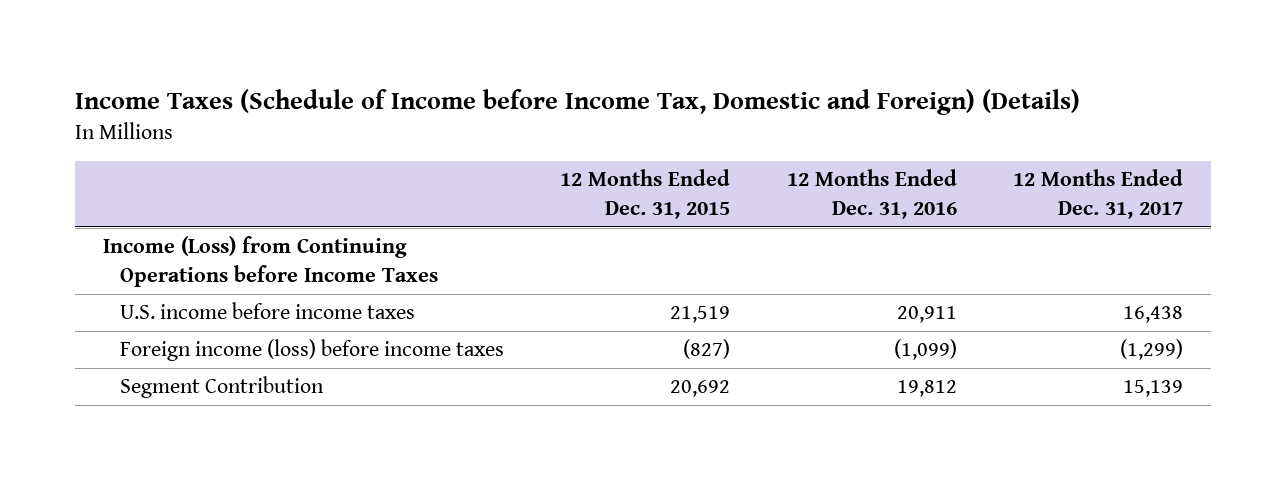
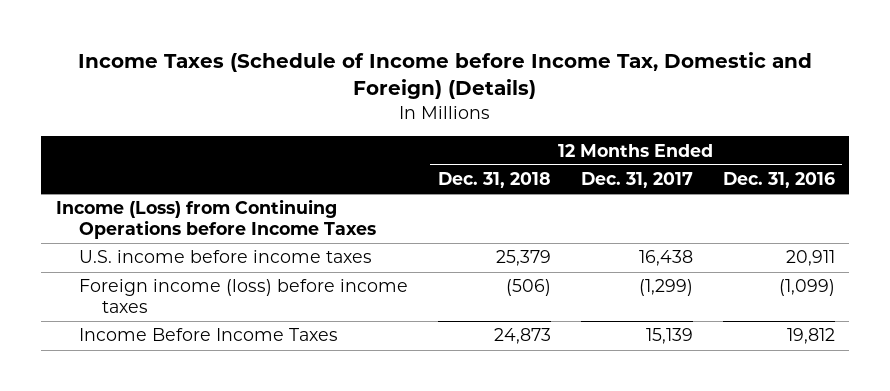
[560,169,731,219] 12 Months Ended Dec. 31, 2015 -> none
none -> [437,172,551,189] Dec. 31, 2018
[120,376,325,399] Segment Contribution -> [79,328,339,342] Income Before Income Taxes

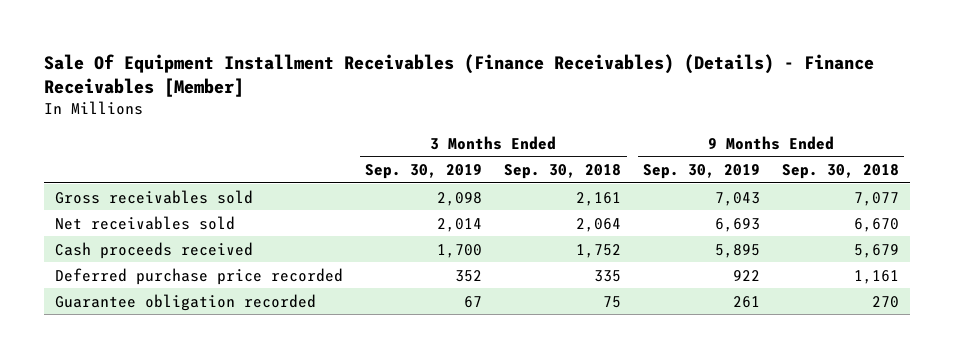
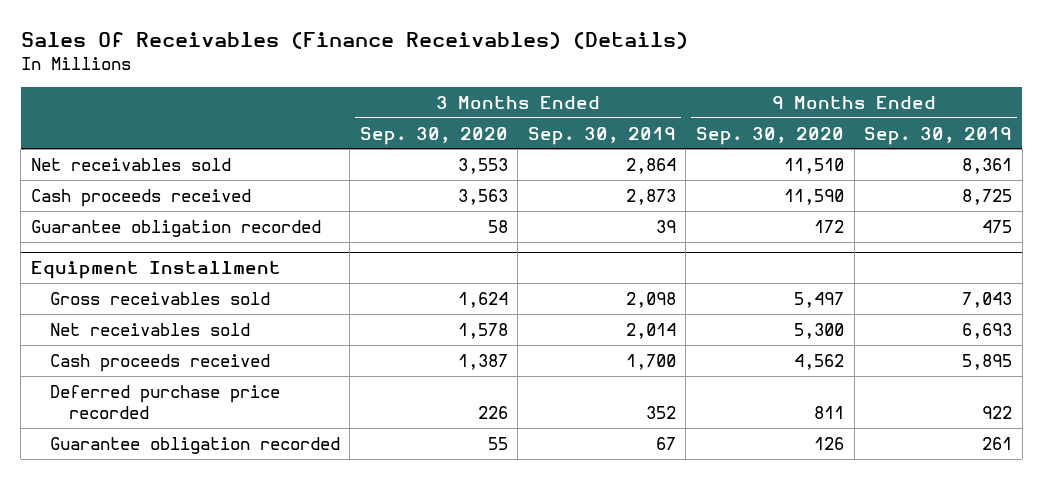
[44,53,875,98] Sale Of Equipment Installment Receivables (Finance Receivables) (Details) - Finance Receivables [Member] -> [20,31,688,49] Sales Of Receivables (Finance Receivables) (Details)
[504,163,622,179] Sep. 30, 2018 -> none
[781,163,899,179] Sep. 30, 2018 -> none
none -> [359,126,508,145] Sep. 30, 2020
none -> [695,126,844,145] Sep. 30, 2020
none -> [30,157,231,171] Net receivables sold
none -> [30,188,251,207] Cash proceeds received
none -> [30,219,321,237] Guarantee obligation recorded
none -> [30,261,281,280] Equipment Installment

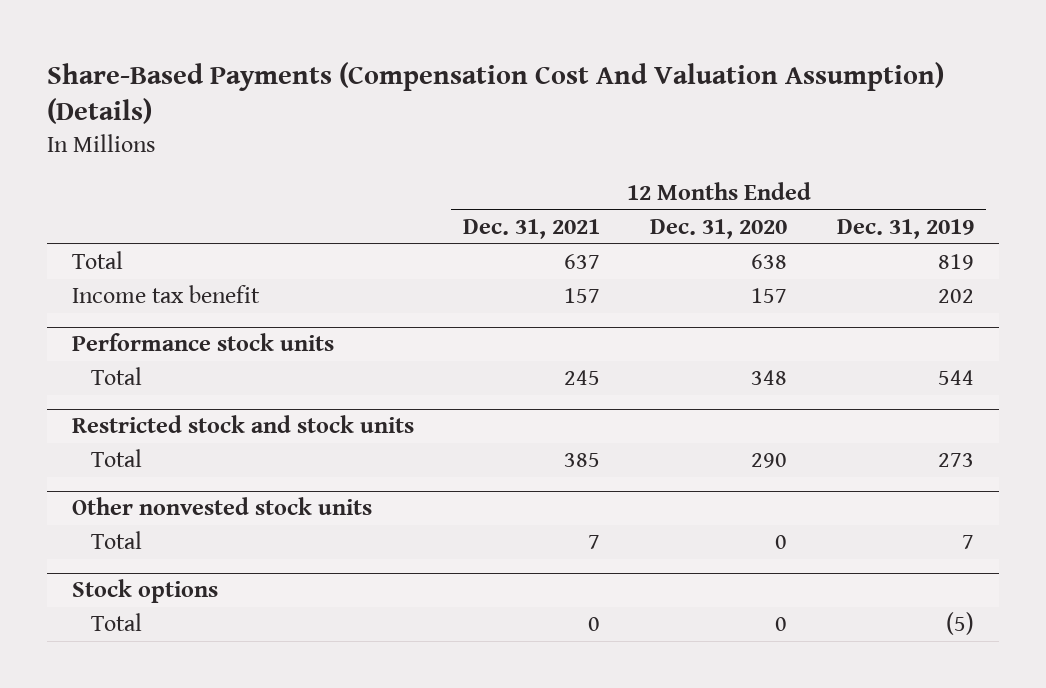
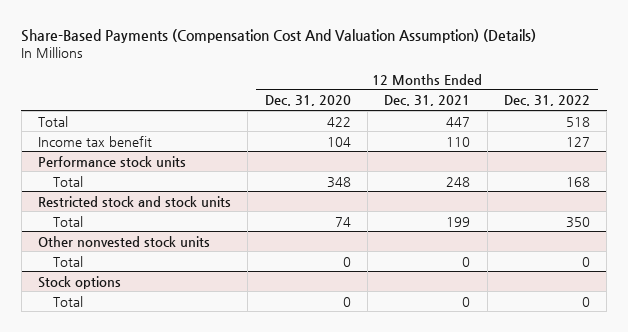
[836,219,974,240] Dec. 31, 2019 -> none
none -> [504,95,591,107] Dec. 31, 2022
[564,254,601,270] 637 -> [446,116,471,127] 447
[751,254,788,270] 638 -> [326,116,351,127] 422
[564,288,601,304] 157 -> [446,136,471,147] 110
[751,288,788,304] 157 -> [326,136,351,147] 104
[564,370,601,386] 245 -> [446,176,471,187] 248
[564,453,601,468] 385 -> [446,216,471,227] 199
[751,453,788,469] 290 -> [334,216,351,227] 74
[588,535,601,550] 7 -> [462,256,471,267] 0

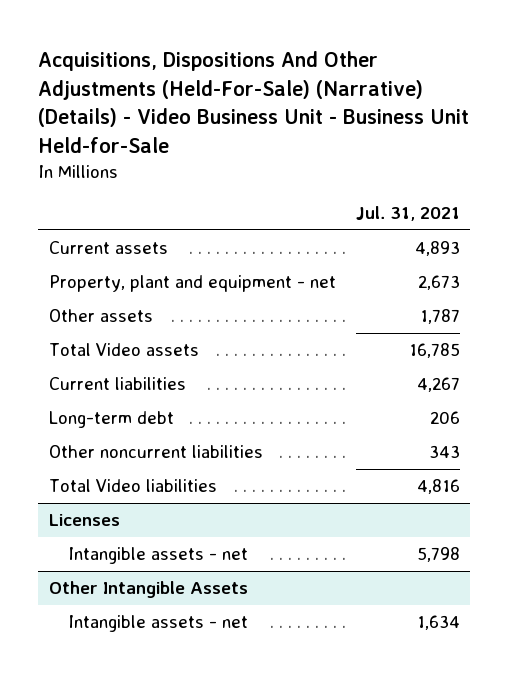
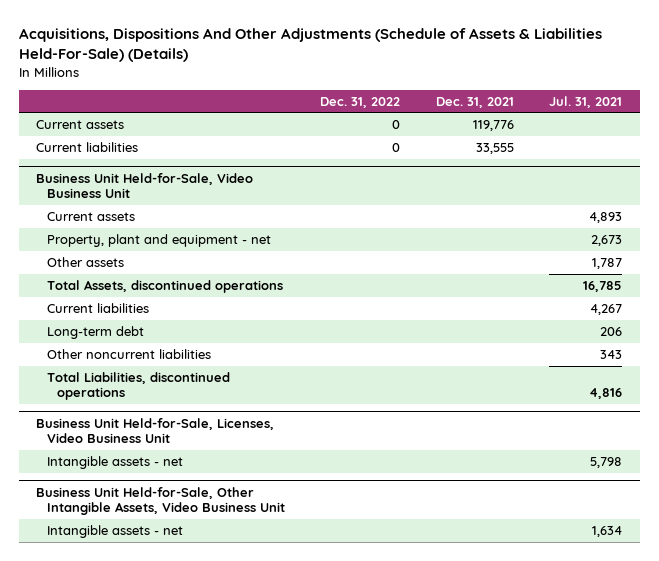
[38,50,470,153] Acquisitions, Dispositions And Other Adjustments (Held-For-Sale) (Narrative) (Details) - Video Business Unit - Business Unit Held-for-Sale -> [18,27,602,63] Acquisitions, Dispositions And Other Adjustments (Schedule of Assets & Liabilities Held-For-Sale) (Details)
none -> [320,96,401,108] Dec. 31, 2022
none -> [435,96,514,108] Dec. 31, 2021
none -> [36,119,125,129] Current assets
none -> [36,141,139,152] Current liabilities
none -> [36,172,254,199] Business Unit Held-for-Sale, Video Business Unit
[48,343,199,357] Total Video assets -> [46,279,283,293] Total Assets, discontinued operations
[48,514,120,527] Licenses -> none
[48,479,217,493] Total Video liabilities -> [46,371,230,401] Total Liabilities, discontinued operations
none -> [36,417,275,444] Business Unit Held-for-Sale, Licenses, Video Business Unit
[48,581,248,599] Other Intangible Assets -> none
none -> [36,486,285,516] Business Unit Held-for-Sale, Other Intangible Assets, Video Business Unit

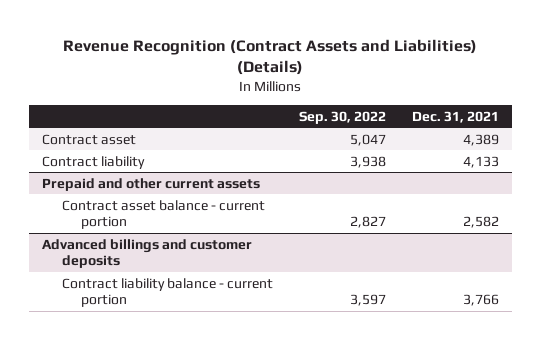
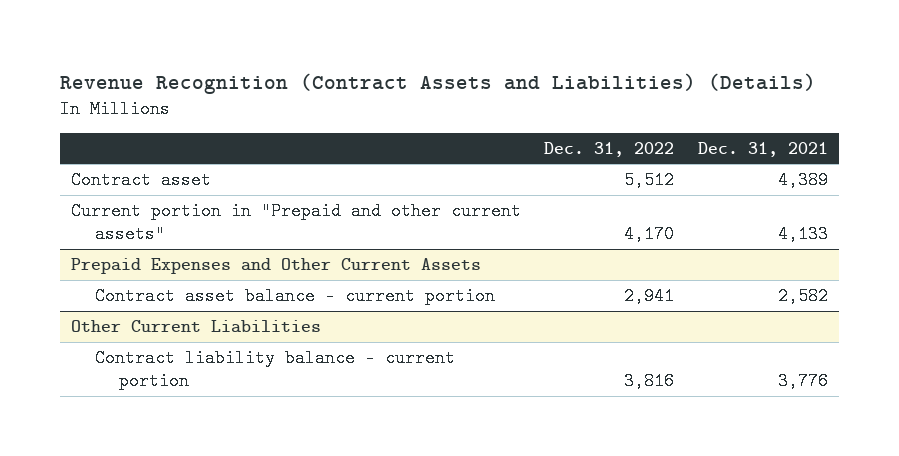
[298,110,386,124] Sep. 30, 2022 -> none
none -> [544,141,675,157] Dec. 31, 2022
[42,155,146,169] Contract liability -> [71,202,522,244] Current portion in "Prepaid and other current assets"
[42,177,261,191] Prepaid and other current assets -> [71,258,482,275] Prepaid Expenses and Other Current Assets
[42,238,253,269] Advanced billings and customer deposits -> [71,320,322,334] Other Current Liabilities
[462,294,499,307] 3,766 -> [777,372,828,391] 3,776

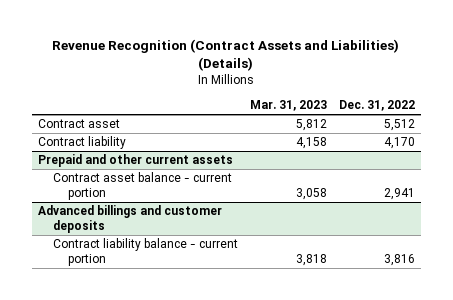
[697,141,828,157] Dec. 31, 2021 -> none
none -> [249,100,327,112] Mar. 31, 2023
[71,202,522,244] Current portion in "Prepaid and other current assets" -> [37,136,126,150] Contract liability
[71,258,482,275] Prepaid Expenses and Other Current Assets -> [37,154,233,168] Prepaid and other current assets
[71,320,322,334] Other Current Liabilities -> [37,205,222,234] Advanced billings and customer deposits

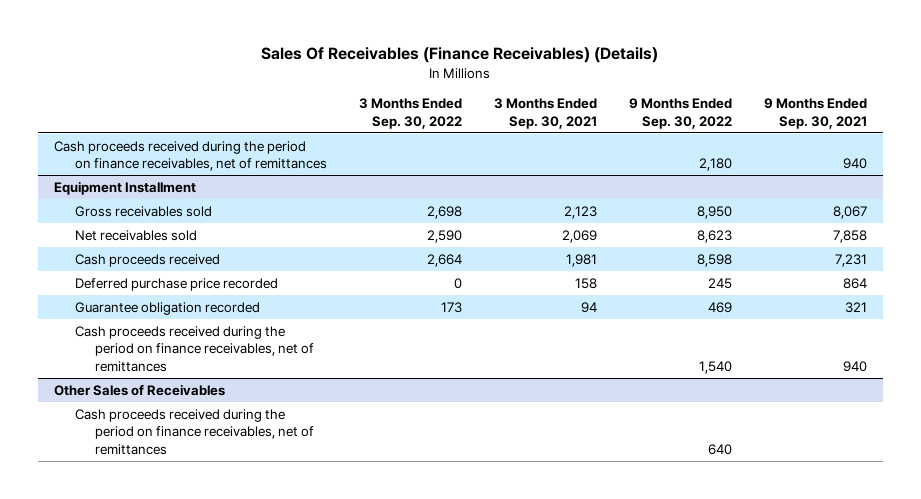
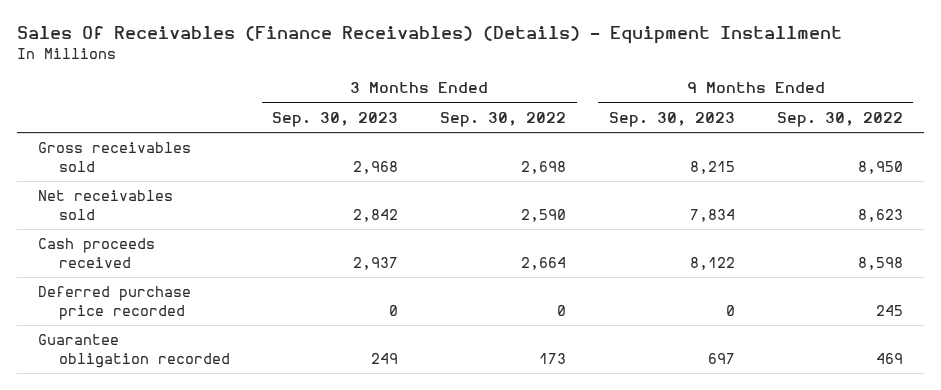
[261,47,659,64] Sales Of Receivables (Finance Receivables) (Details) -> [16,26,842,45] Sales Of Receivables (Finance Receivables) (Details) - Equipment Installment
[493,98,597,129] 3 Months Ended Sep. 30, 2021 -> none
[763,98,867,129] 9 Months Ended Sep. 30, 2021 -> none
none -> [272,111,399,127] Sep. 30, 2023
none -> [608,111,735,127] Sep. 30, 2023
[53,140,327,172] Cash proceeds received during the period on finance receivables, net of remittances -> none
[53,180,196,195] Equipment Installment -> none
[74,325,315,373] Cash proceeds received during the period on finance receivables, net of remittances -> none
[53,383,225,396] Other Sales of Receivables -> none
[74,408,315,456] Cash proceeds received during the period on finance receivables, net of remittances -> none

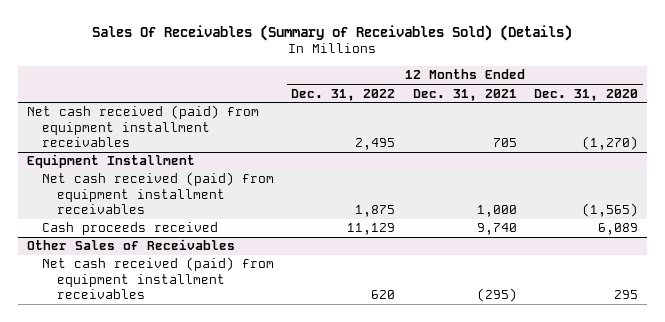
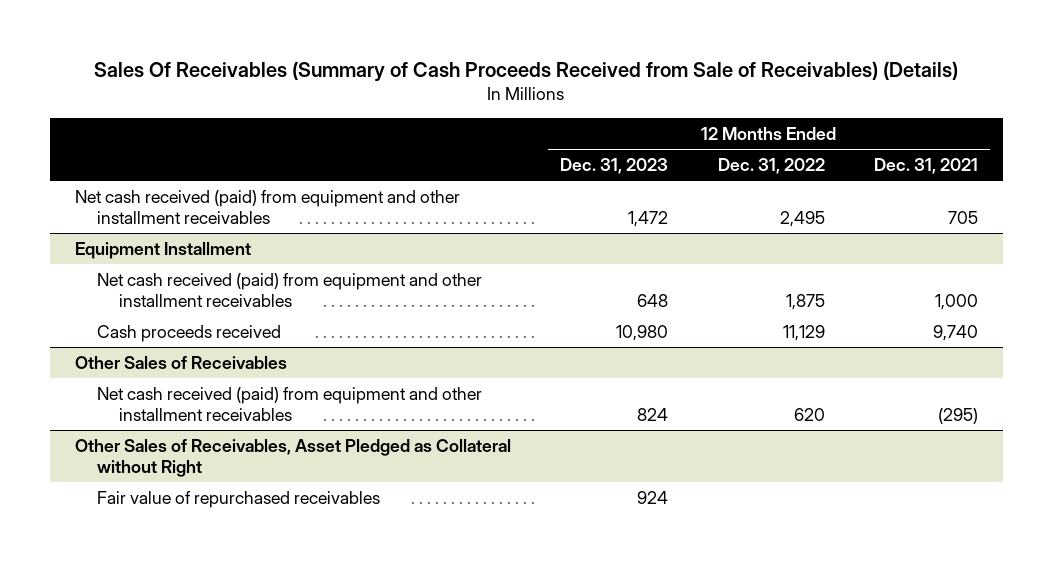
[92,24,573,41] Sales Of Receivables (Summary of Receivables Sold) (Details) -> [94,60,959,82] Sales Of Receivables (Summary of Cash Proceeds Received from Sale of Receivables) (Details)
[534,88,639,101] Dec. 31, 2020 -> none
none -> [560,158,669,175] Dec. 31, 2023
[26,105,259,148] Net cash received (paid) from equipment installment receivables -> [74,190,460,225] Net cash received (paid) from equipment and other installment receivables
[41,172,274,215] Net cash received (paid) from equipment installment receivables -> [96,273,482,308] Net cash received (paid) from equipment and other installment receivables
[41,257,274,300] Net cash received (paid) from equipment installment receivables -> [96,387,482,422] Net cash received (paid) from equipment and other installment receivables
none -> [74,439,511,478] Other Sales of Receivables, Asset Pledged as Collateral without Right
none -> [96,491,380,509] Fair value of repurchased receivables

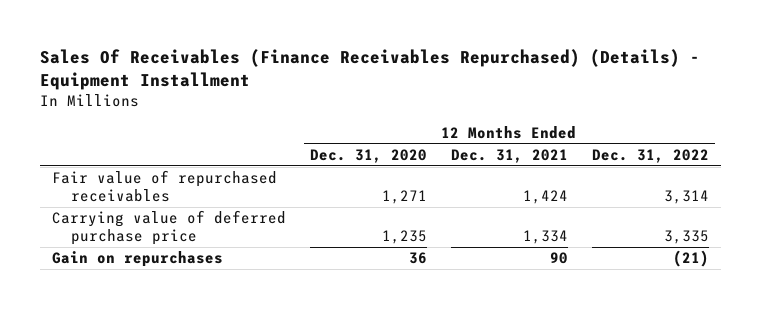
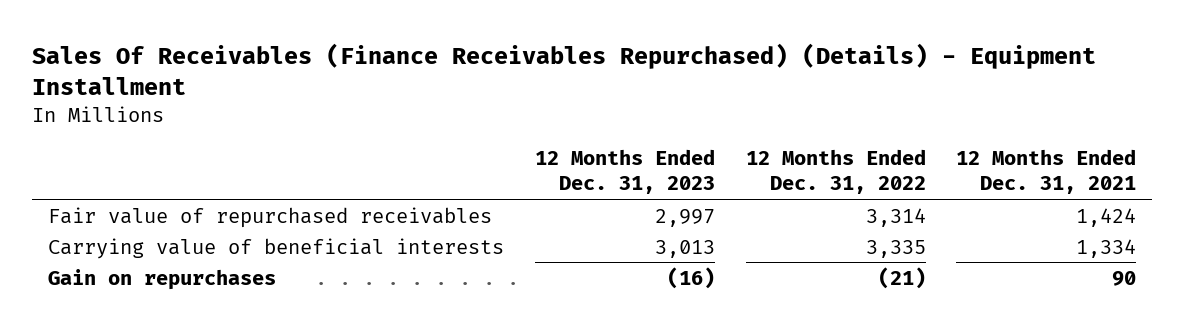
[309,148,427,163] Dec. 31, 2020 -> none
none -> [534,149,715,195] 12 Months Ended Dec. 31, 2023
[51,210,286,246] Carrying value of deferred purchase price -> [47,237,504,259] Carrying value of beneficial interests

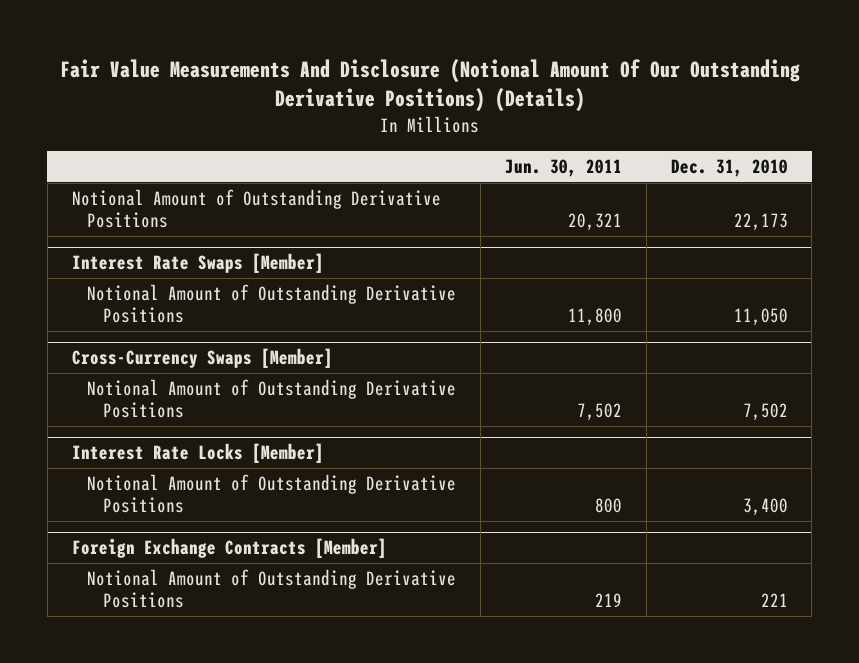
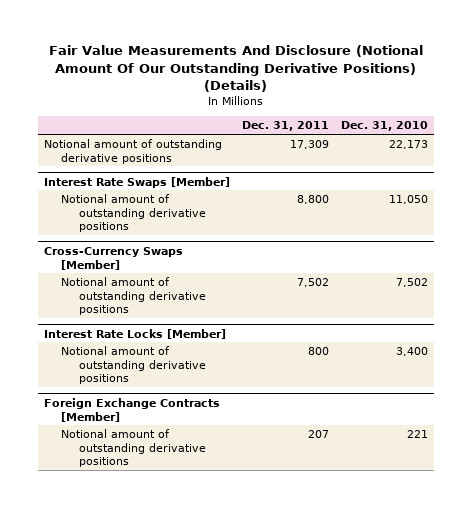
[505,158,623,177] Jun. 30, 2011 -> none
none -> [241,121,329,132] Dec. 31, 2011
[71,189,441,229] Notional Amount of Outstanding Derivative Positions -> [43,138,222,164] Notional amount of outstanding derivative positions
[87,284,457,324] Notional Amount of Outstanding Derivative Positions -> [61,193,206,233] Notional amount of outstanding derivative positions
[87,379,457,419] Notional Amount of Outstanding Derivative Positions -> [61,276,206,316] Notional amount of outstanding derivative positions
[87,474,457,514] Notional Amount of Outstanding Derivative Positions -> [61,345,206,385] Notional amount of outstanding derivative positions
[87,569,457,609] Notional Amount of Outstanding Derivative Positions -> [61,428,206,468] Notional amount of outstanding derivative positions

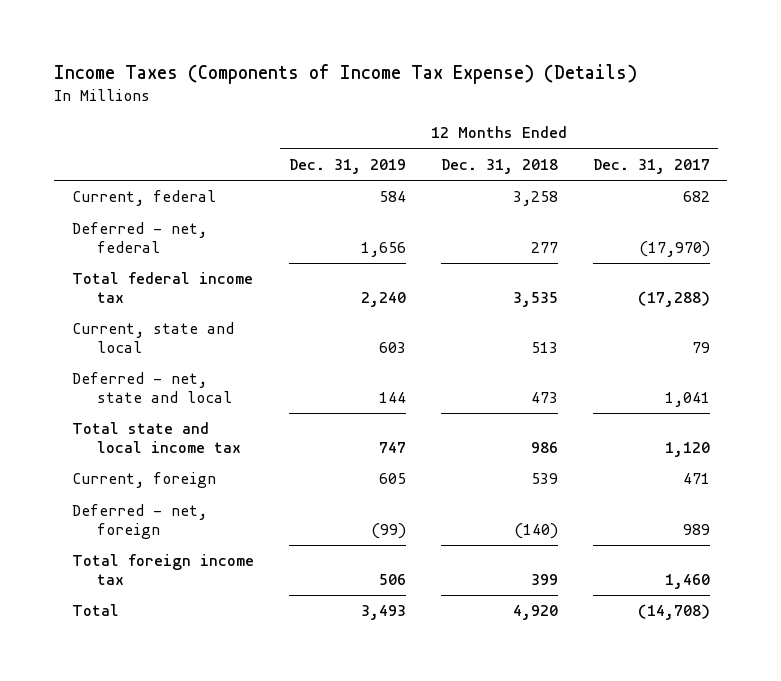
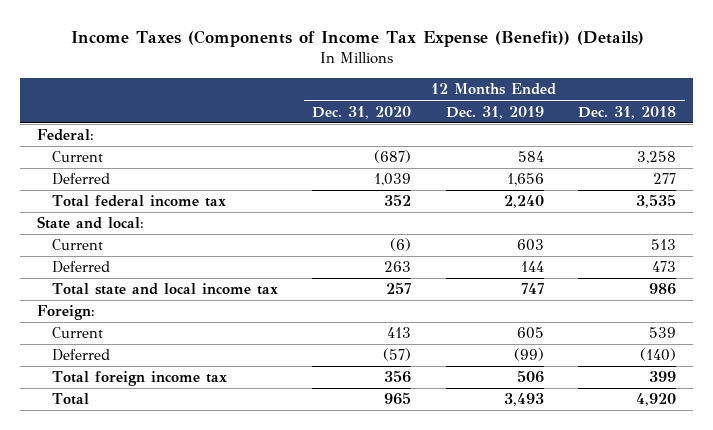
[54,64,638,85] Income Taxes (Components of Income Tax Expense) (Details) -> [70,30,644,48] Income Taxes (Components of Income Tax Expense (Benefit)) (Details)
[592,159,710,175] Dec. 31, 2017 -> none
none -> [312,105,412,119] Dec. 31, 2020
none -> [37,129,95,142] Federal:
[71,190,216,207] Current, federal -> [52,151,104,163] Current
[71,222,207,254] Deferred - net, federal -> [52,173,111,186] Deferred
none -> [37,216,145,230] State and local:
[71,322,234,354] Current, state and local -> [52,239,104,251] Current
[71,372,233,404] Deferred - net, state and local -> [52,261,111,274] Deferred
none -> [37,305,96,321] Foreign:
[71,472,216,489] Current, foreign -> [52,327,104,339] Current
[71,504,207,540] Deferred - net, foreign -> [52,349,111,362] Deferred

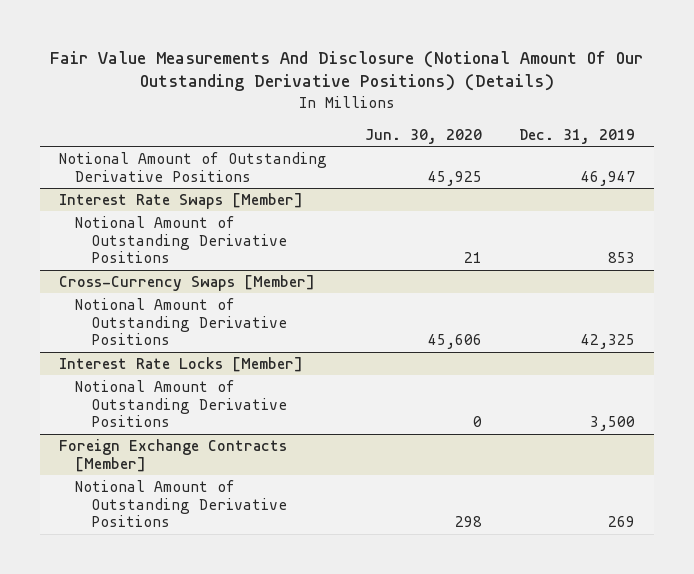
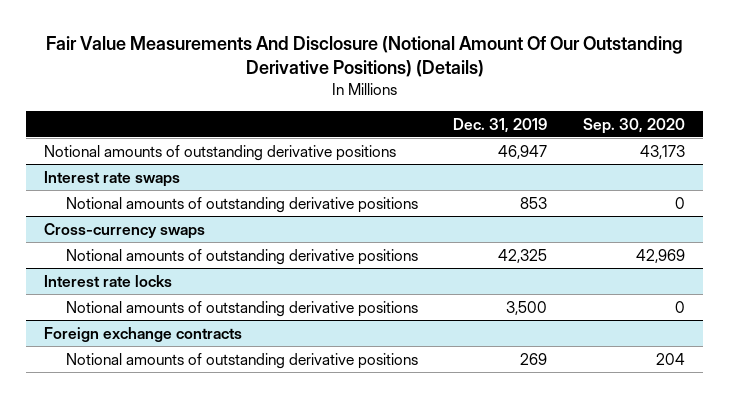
[364,129,482,145] Jun. 30, 2020 -> none
none -> [583,117,686,134] Sep. 30, 2020
[58,151,327,182] Notional Amount of Outstanding Derivative Positions -> [44,144,397,161] Notional amounts of outstanding derivative positions
[58,192,303,209] Interest Rate Swaps [Member] -> [44,170,181,187] Interest rate swaps
[74,215,287,264] Notional Amount of Outstanding Derivative Positions -> [65,196,418,213] Notional amounts of outstanding derivative positions
[58,274,315,291] Cross-Currency Swaps [Member] -> [44,222,206,239] Cross-currency swaps
[74,297,287,346] Notional Amount of Outstanding Derivative Positions -> [65,248,418,265] Notional amounts of outstanding derivative positions
[58,356,303,372] Interest Rate Locks [Member] -> [44,274,173,287] Interest rate locks
[74,379,287,428] Notional Amount of Outstanding Derivative Positions -> [65,300,418,317] Notional amounts of outstanding derivative positions
[58,438,287,472] Foreign Exchange Contracts [Member] -> [44,326,243,342] Foreign exchange contracts
[74,479,287,528] Notional Amount of Outstanding Derivative Positions -> [65,352,418,369] Notional amounts of outstanding derivative positions

